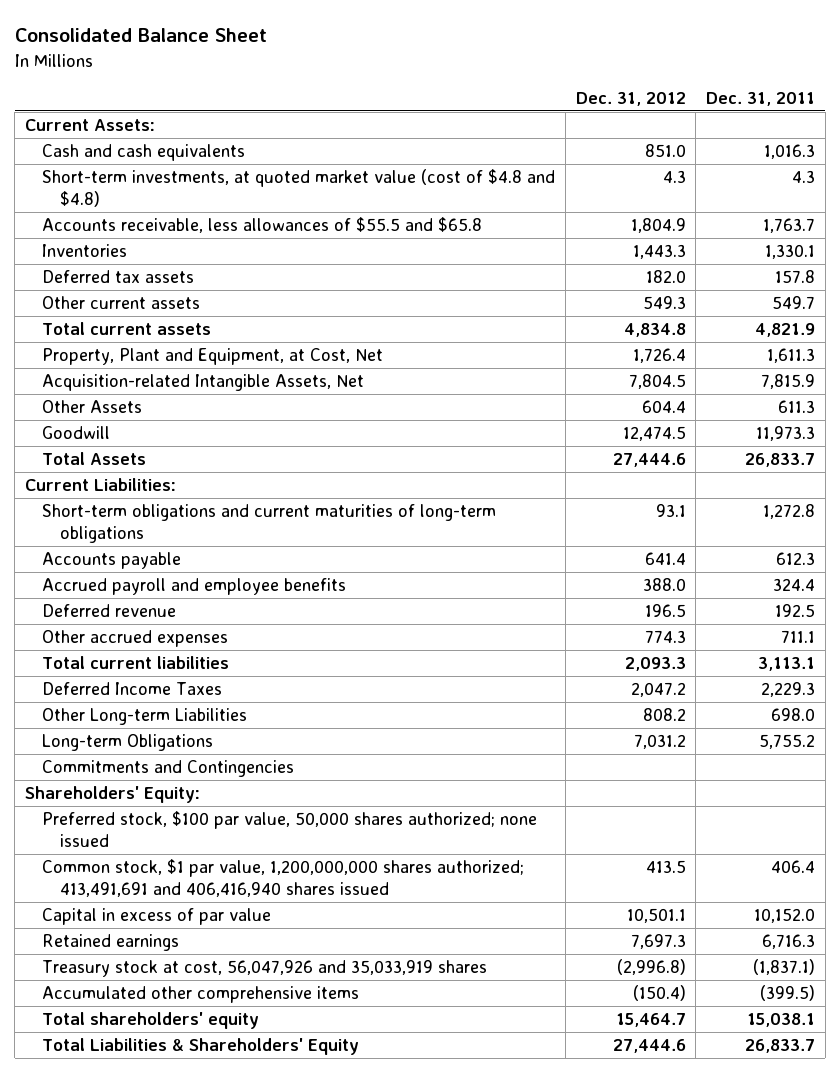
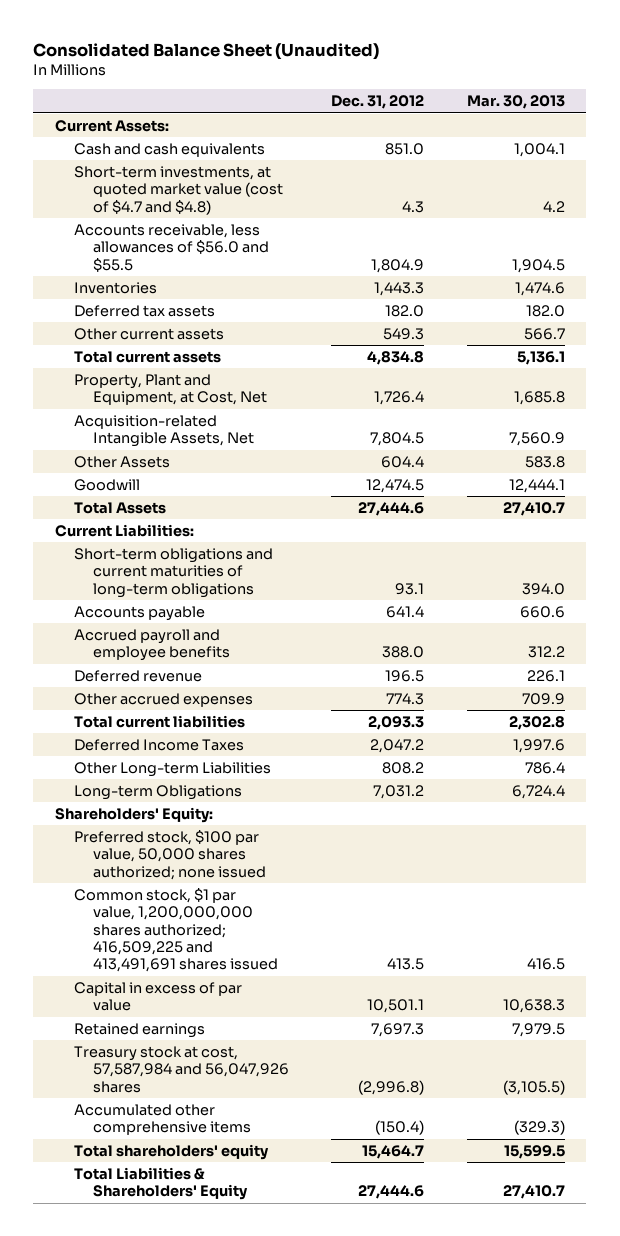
[14,28,267,43] Consolidated Balance Sheet -> [33,42,380,60] Consolidated Balance Sheet (Unaudited)
[706,91,816,106] Dec. 31, 2011 -> none
none -> [467,95,566,110] Mar. 30, 2013
[42,169,556,207] Short-term investments, at quoted market value (cost of $4.8 and $4.8) -> [73,165,283,215] Short-term investments, at quoted market value (cost of $4.7 and $4.8)
[42,217,483,234] Accounts receivable, less allowances of $55.5 and $65.8 -> [73,223,269,272] Accounts receivable, less allowances of $56.0 and $55.5
[42,760,295,778] Commitments and Contingencies -> none
[42,859,525,897] Common stock, $1 par value, 1,200,000,000 shares authorized; 413,491,691 and 406,416,940 shares issued -> [73,887,278,973] Common stock, $1 par value, 1,200,000,000 shares authorized; 416,509,225 and 413,491,691 shares issued
[42,960,488,978] Treasury stock at cost, 56,047,926 and 35,033,919 shares -> [73,1045,289,1093] Treasury stock at cost, 57,587,984 and 56,047,926 shares

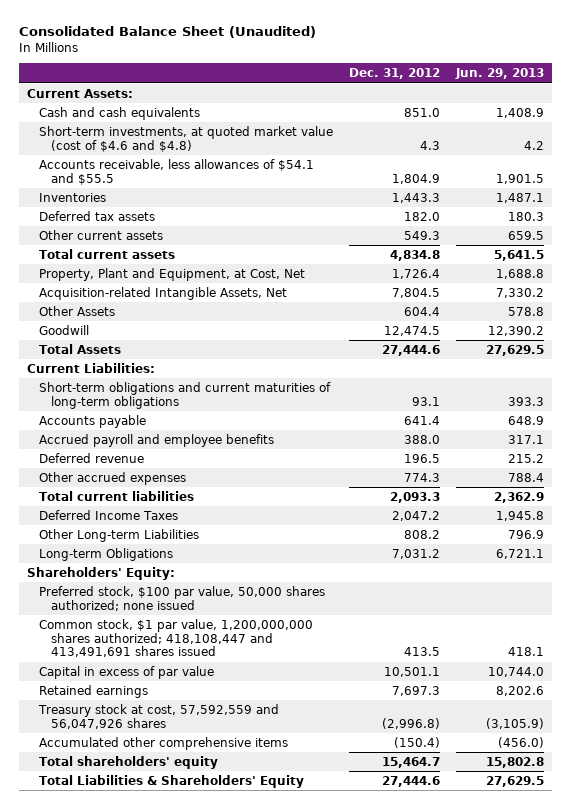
[467,95,566,110] Mar. 30, 2013 -> none
none -> [454,67,544,79] Jun. 29, 2013
[73,165,283,215] Short-term investments, at quoted market value (cost of $4.7 and $4.8) -> [38,125,333,152] Short-term investments, at quoted market value (cost of $4.6 and $4.8)
[73,223,269,272] Accounts receivable, less allowances of $56.0 and $55.5 -> [38,158,314,185] Accounts receivable, less allowances of $54.1 and $55.5
[73,887,278,973] Common stock, $1 par value, 1,200,000,000 shares authorized; 416,509,225 and 413,491,691 shares issued -> [38,618,313,658] Common stock, $1 par value, 1,200,000,000 shares authorized; 418,108,447 and 413,491,691 shares issued
[73,1045,289,1093] Treasury stock at cost, 57,587,984 and 56,047,926 shares -> [37,703,279,729] Treasury stock at cost, 57,592,559 and 56,047,926 shares

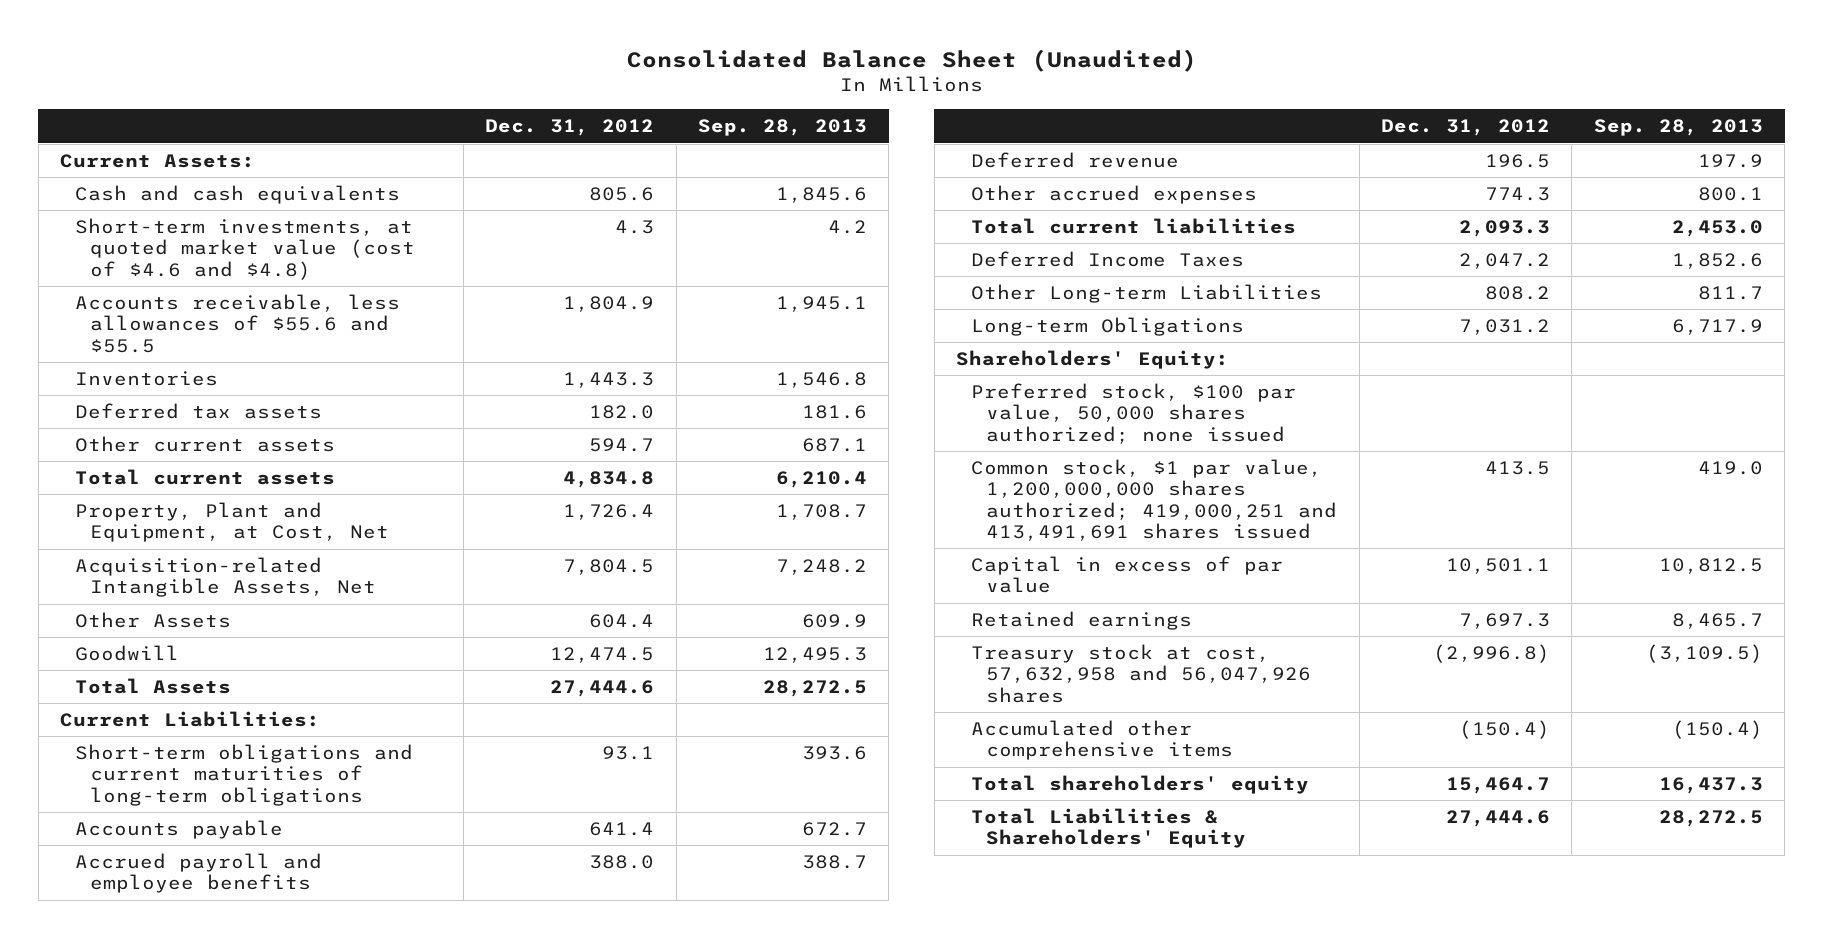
[454,67,544,79] Jun. 29, 2013 -> none
none -> [697,119,867,137] Sep. 28, 2013
[403,107,440,117] 851.0 -> [589,187,655,202] 805.6
[38,158,314,185] Accounts receivable, less allowances of $54.1 and $55.5 -> [75,294,401,353] Accounts receivable, less allowances of $55.6 and $55.5
[403,230,440,240] 549.3 -> [589,438,655,453] 594.7
[38,618,313,658] Common stock, $1 par value, 1,200,000,000 shares authorized; 418,108,447 and 413,491,691 shares issued -> [971,459,1338,542] Common stock, $1 par value, 1,200,000,000 shares authorized; 419,000,251 and 413,491,691 shares issued
[37,703,279,729] Treasury stock at cost, 57,592,559 and 56,047,926 shares -> [971,644,1312,703] Treasury stock at cost, 57,632,958 and 56,047,926 shares

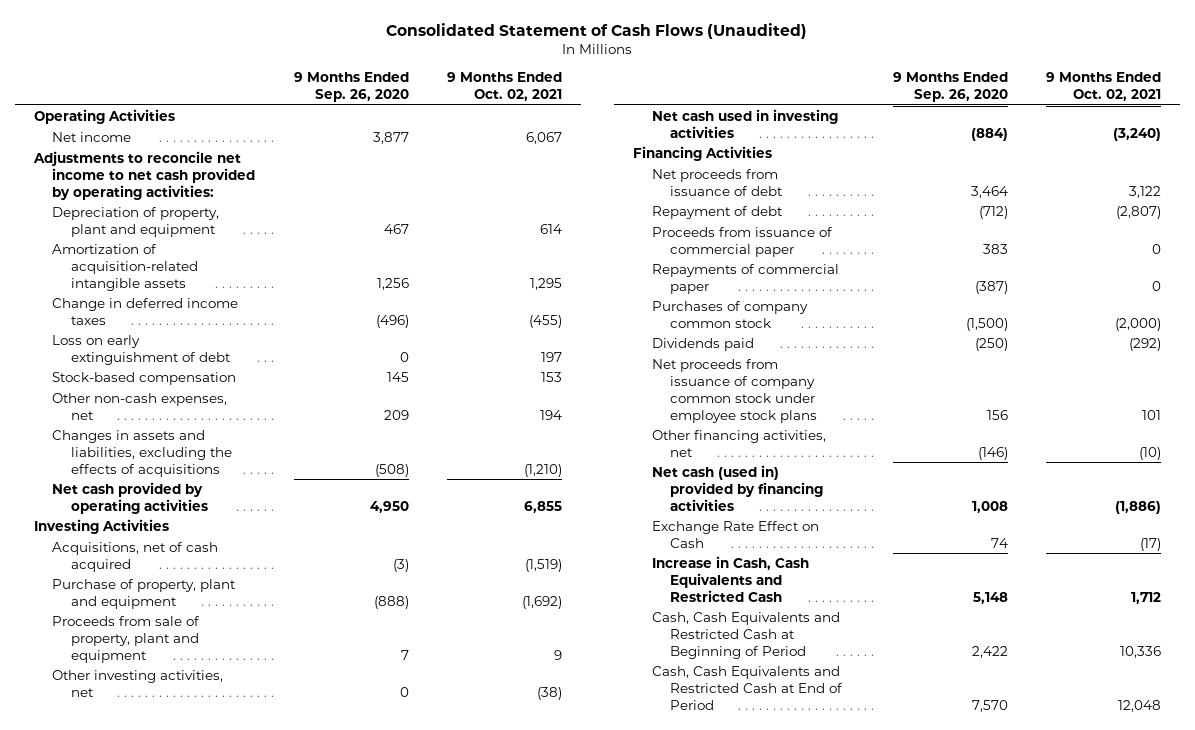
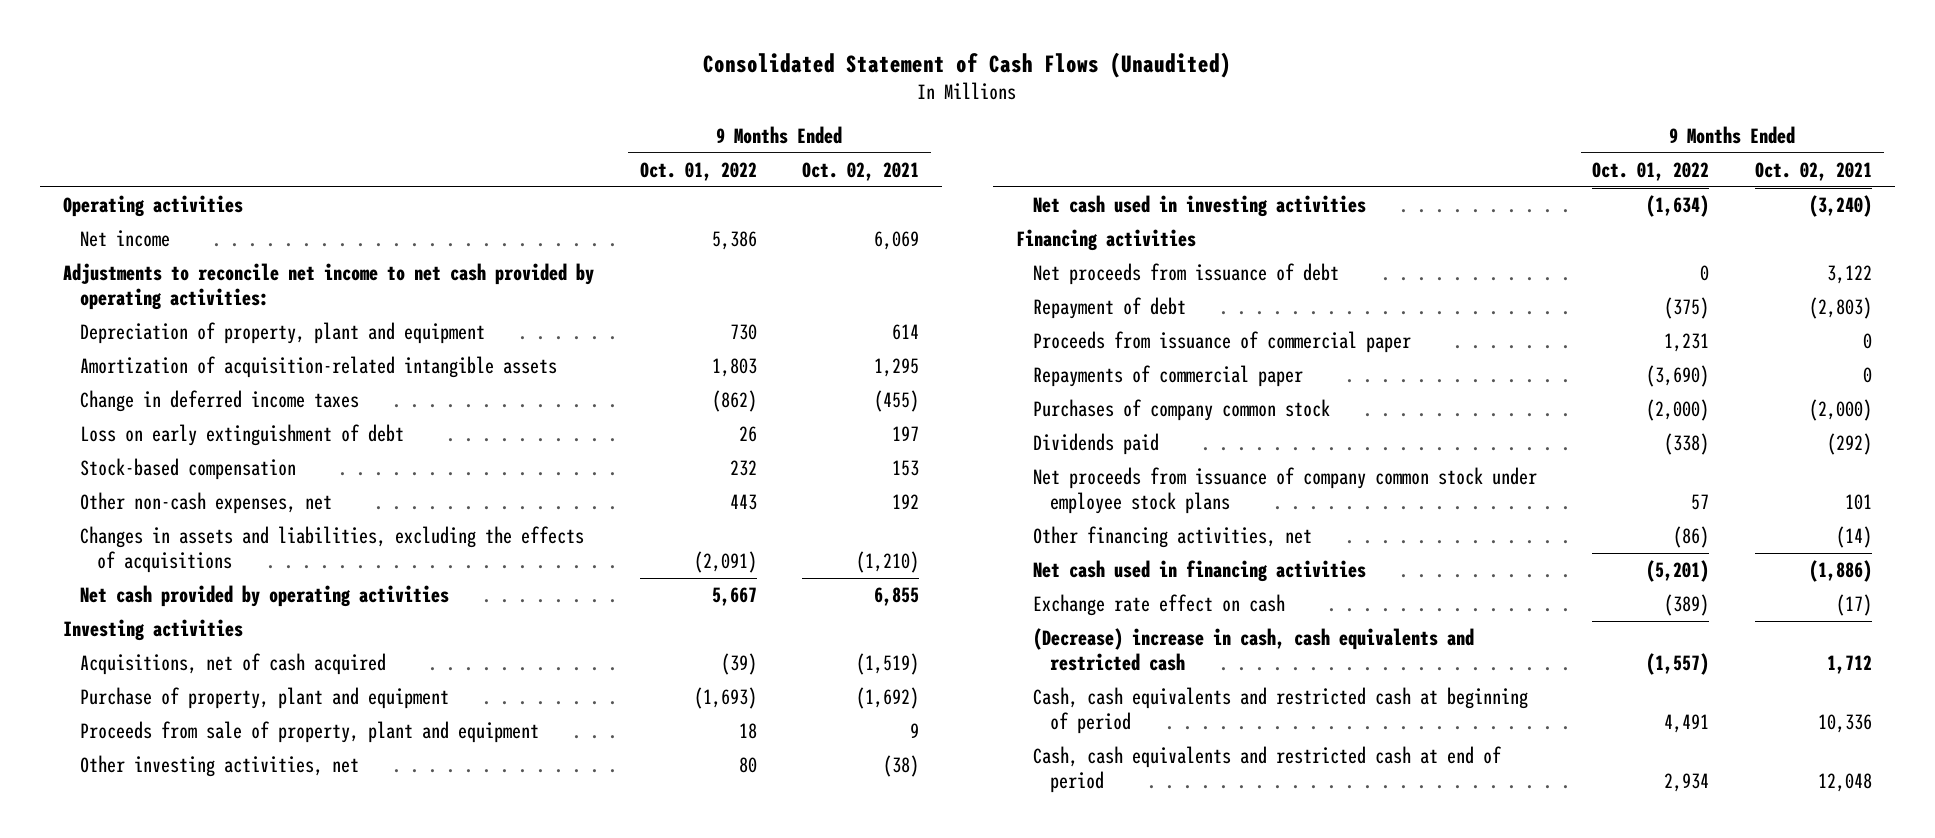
[293,72,409,103] 9 Months Ended Sep. 26, 2020 -> none
none -> [639,161,757,181] Oct. 01, 2022
[33,108,175,124] Operating Activities -> [62,194,243,217] Operating activities
[525,131,562,144] 6,067 -> [874,230,920,250] 6,069
[539,409,562,420] 194 -> [892,493,920,509] 192
[33,518,169,534] Investing Activities -> [62,618,243,641] Investing activities
[633,145,773,161] Financing Activities -> [1015,228,1196,251] Financing activities
[1116,205,1162,219] (2,807) -> [1809,296,1873,319] (2,803)
[1139,446,1162,460] (10) -> [1836,525,1873,548] (14)
[651,464,824,511] Net cash (used in) provided by financing activities -> [1032,559,1366,582] Net cash used in financing activities
[651,520,819,548] Exchange Rate Effect on Cash -> [1032,593,1285,616] Exchange rate effect on cash
[651,555,809,602] Increase in Cash, Cash Equivalents and Restricted Cash -> [1032,627,1474,671] (Decrease) increase in cash, cash equivalents and restricted cash
[651,611,840,659] Cash, Cash Equivalents and Restricted Cash at Beginning of Period -> [1032,686,1528,734] Cash, cash equivalents and restricted cash at beginning of period
[651,665,844,710] Cash, Cash Equivalents and Restricted Cash at End of Period -> [1032,745,1502,793] Cash, cash equivalents and restricted cash at end of period

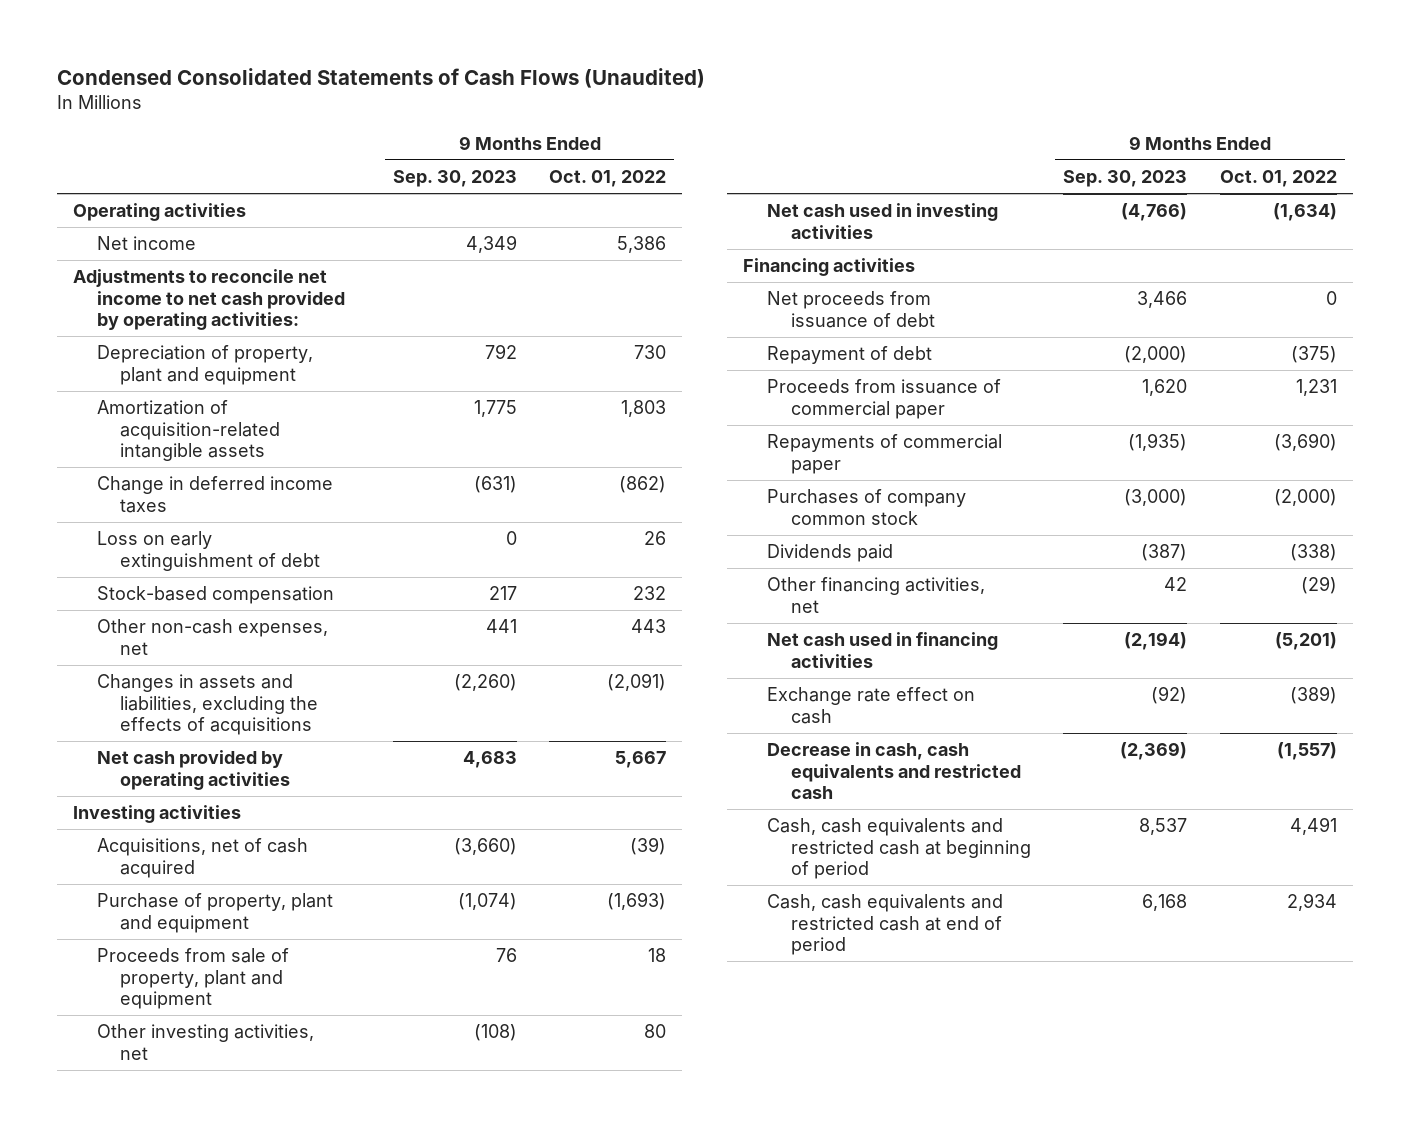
[703,51,1232,78] Consolidated Statement of Cash Flows (Unaudited) -> [56,67,705,88] Condensed Consolidated Statements of Cash Flows (Unaudited)
[802,161,920,181] Oct. 02, 2021 -> none
none -> [392,170,517,188] Sep. 30, 2023
[1032,466,1537,514] Net proceeds from issuance of company common stock under employee stock plans -> none
[1673,525,1710,548] (86) -> [1300,576,1337,595] (29)
[1032,627,1474,671] (Decrease) increase in cash, cash equivalents and restricted cash -> [767,742,1021,800] Decrease in cash, cash equivalents and restricted cash

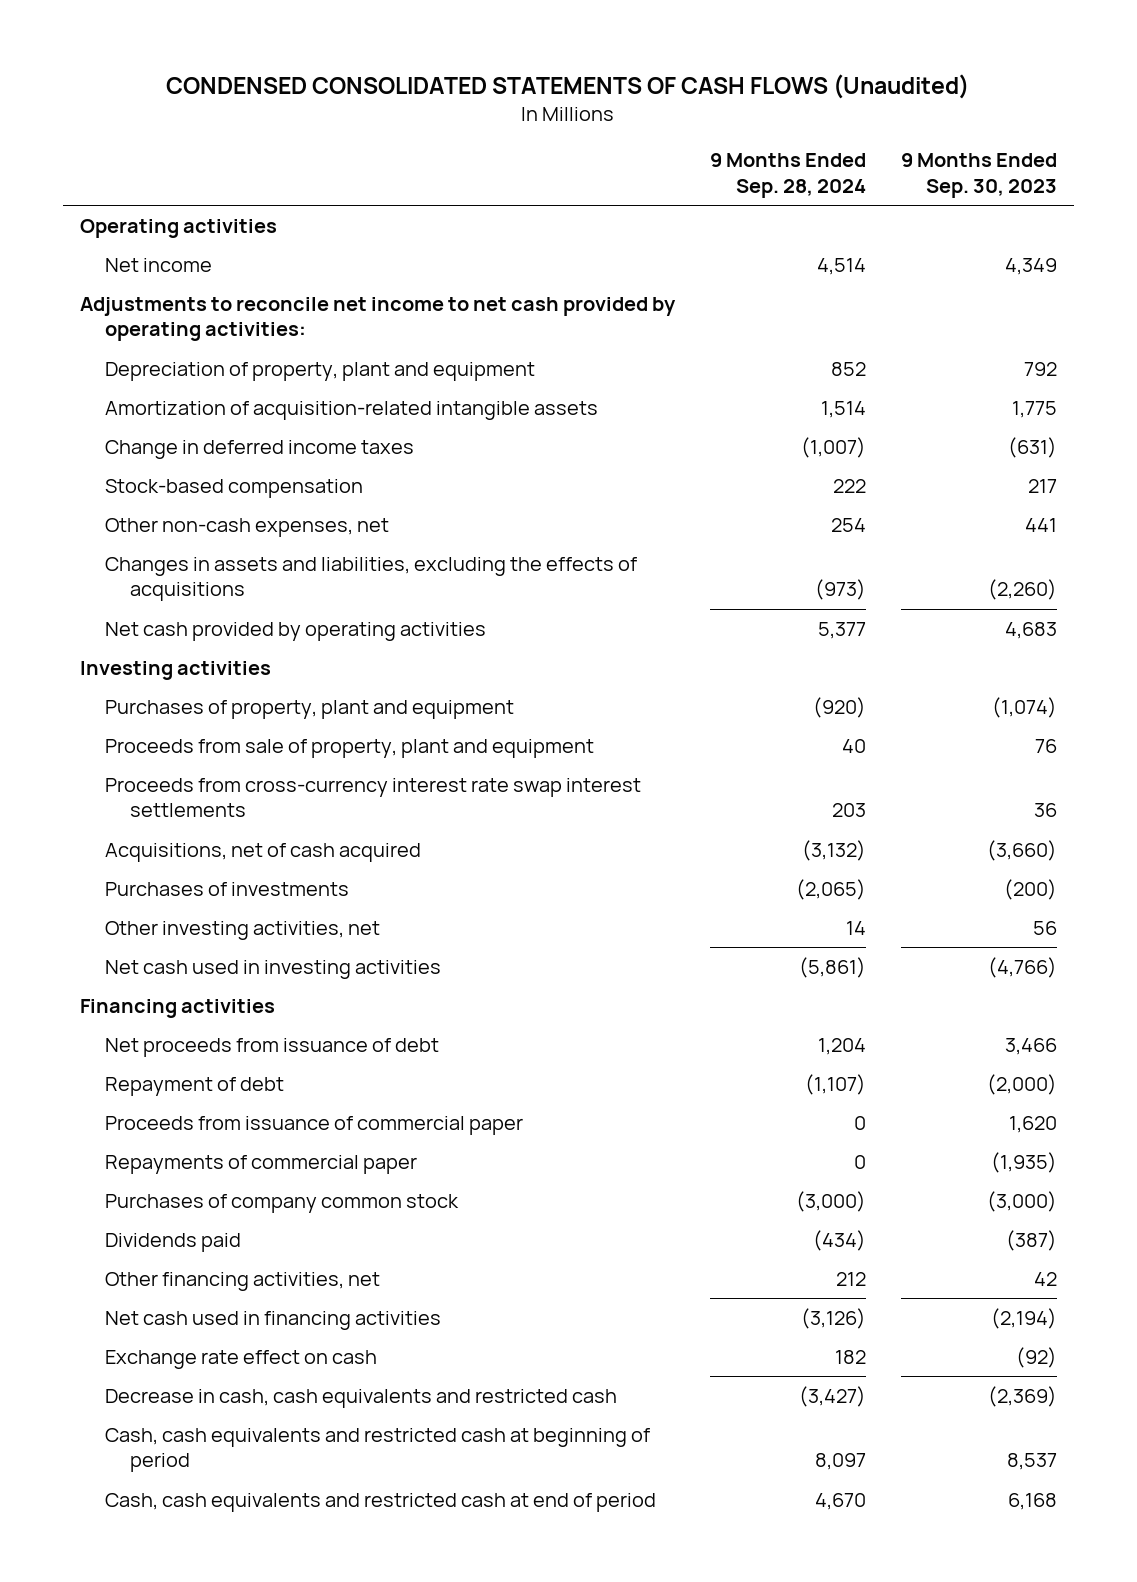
[56,67,705,88] Condensed Consolidated Statements of Cash Flows (Unaudited) -> [166,73,970,99] CONDENSED CONSOLIDATED STATEMENTS OF CASH FLOWS (Unaudited)
[549,170,667,188] Oct. 01, 2022 -> none
none -> [709,153,866,198] 9 Months Ended Sep. 28, 2024
[96,531,321,571] Loss on early extinguishment of debt -> none
[96,893,333,933] Purchase of property, plant and equipment -> [105,699,515,719] Purchases of property, plant and equipment
none -> [105,777,642,818] Proceeds from cross-currency interest rate swap interest settlements
[96,838,308,878] Acquisitions, net of cash acquired -> [105,842,422,862] Acquisitions, net of cash acquired
none -> [105,881,350,896] Purchases of investments
[473,1024,517,1042] (108) -> [1032,920,1057,935] 56

